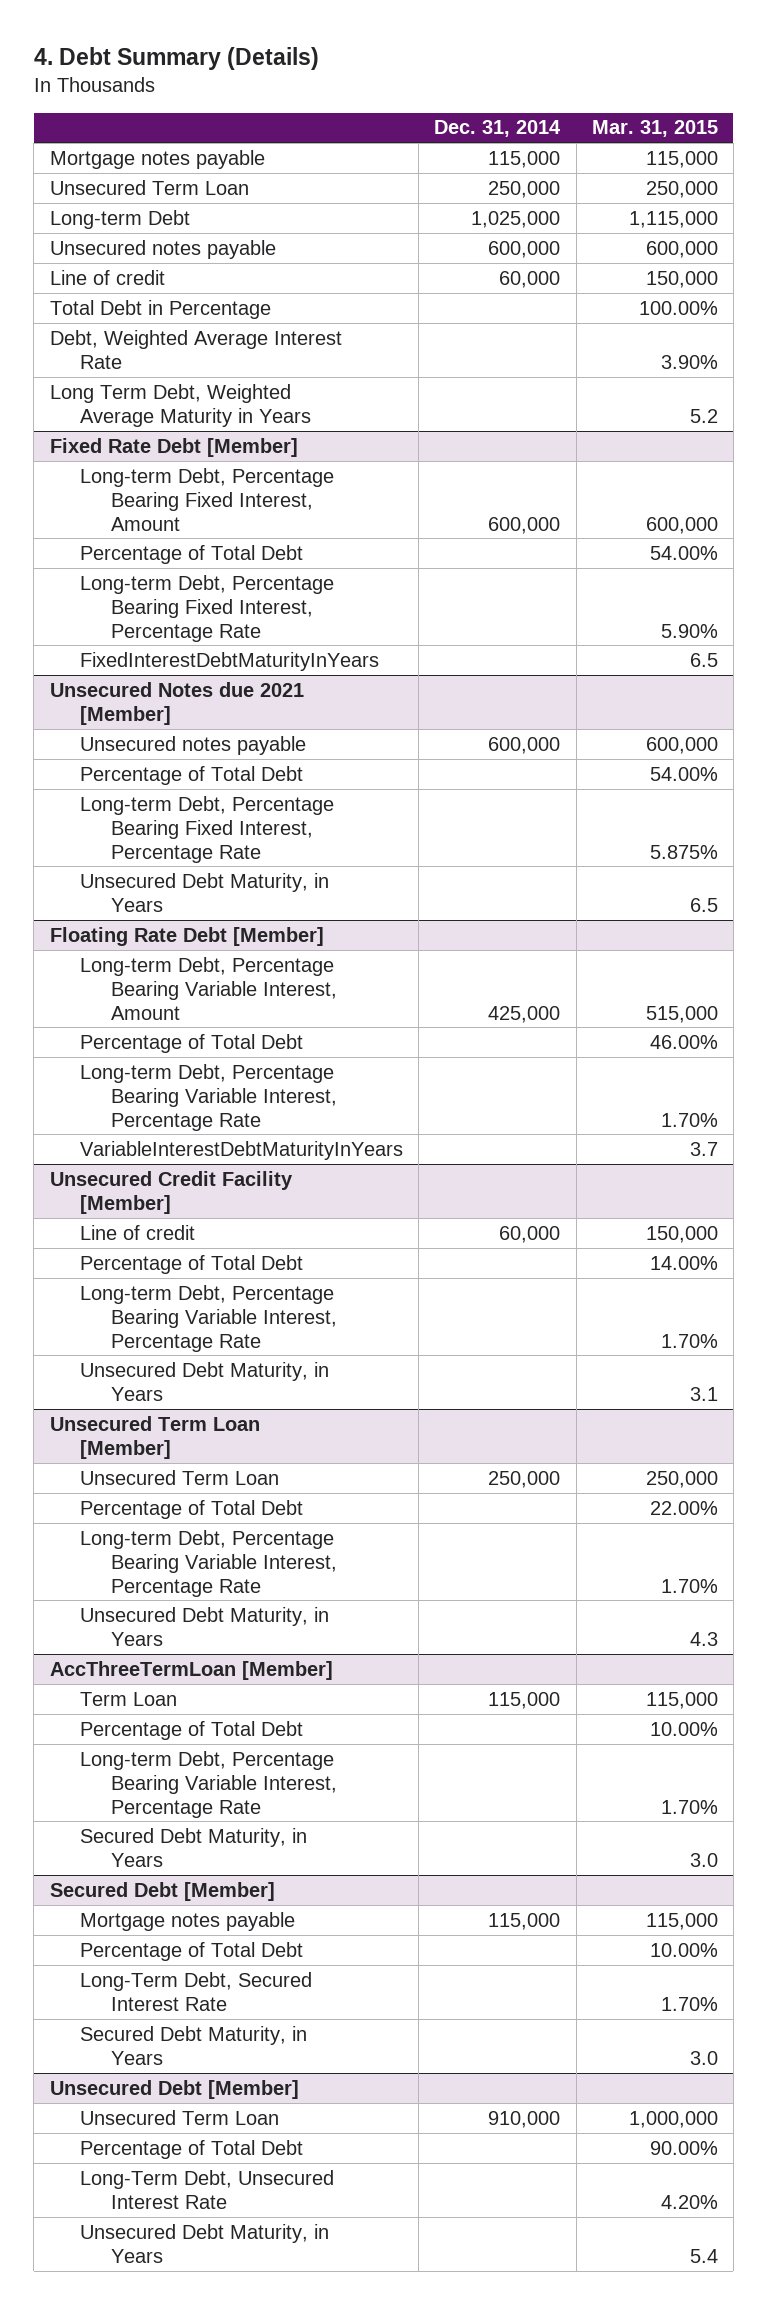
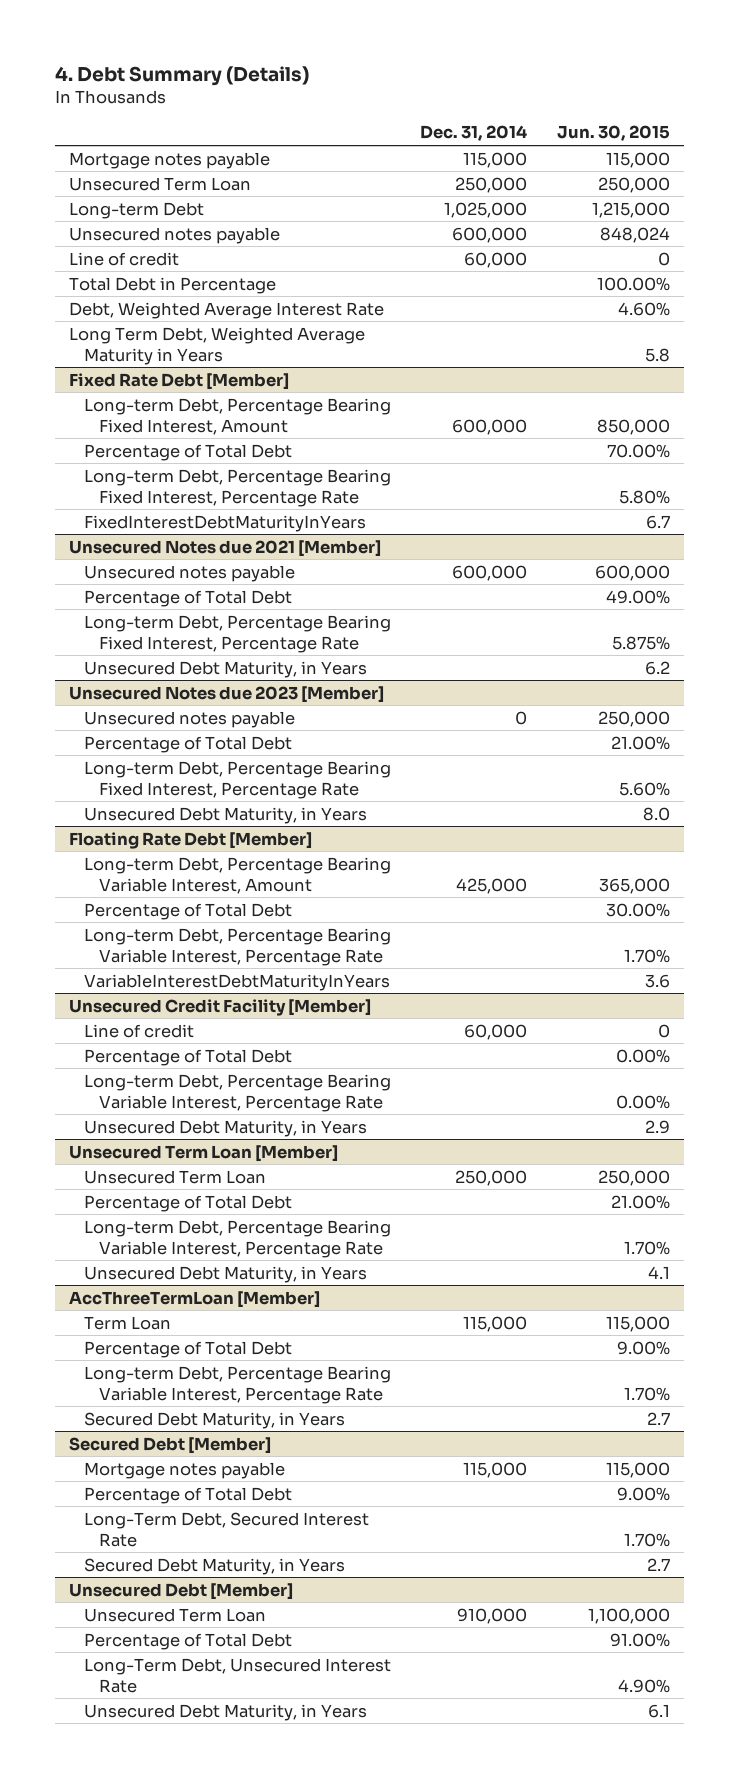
[591,120,718,138] Mar. 31, 2015 -> none
none -> [556,125,670,142] Jun. 30, 2015
none -> [69,685,385,703] Unsecured Notes due 2023 [Member]
none -> [84,710,296,728] Unsecured notes payable
none -> [84,735,293,753] Percentage of Total Debt
none -> [84,760,392,799] Long-term Debt, Percentage Bearing Fixed Interest, Percentage Rate
none -> [84,806,368,824] Unsecured Debt Maturity, in Years

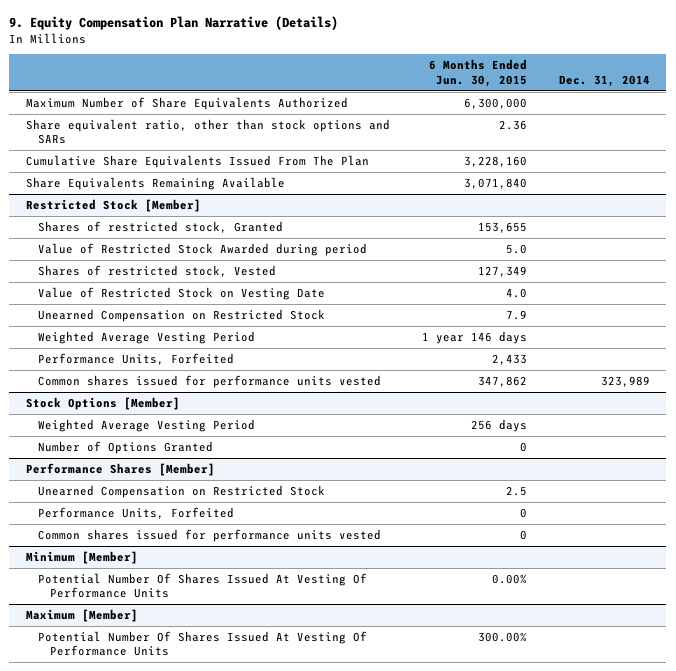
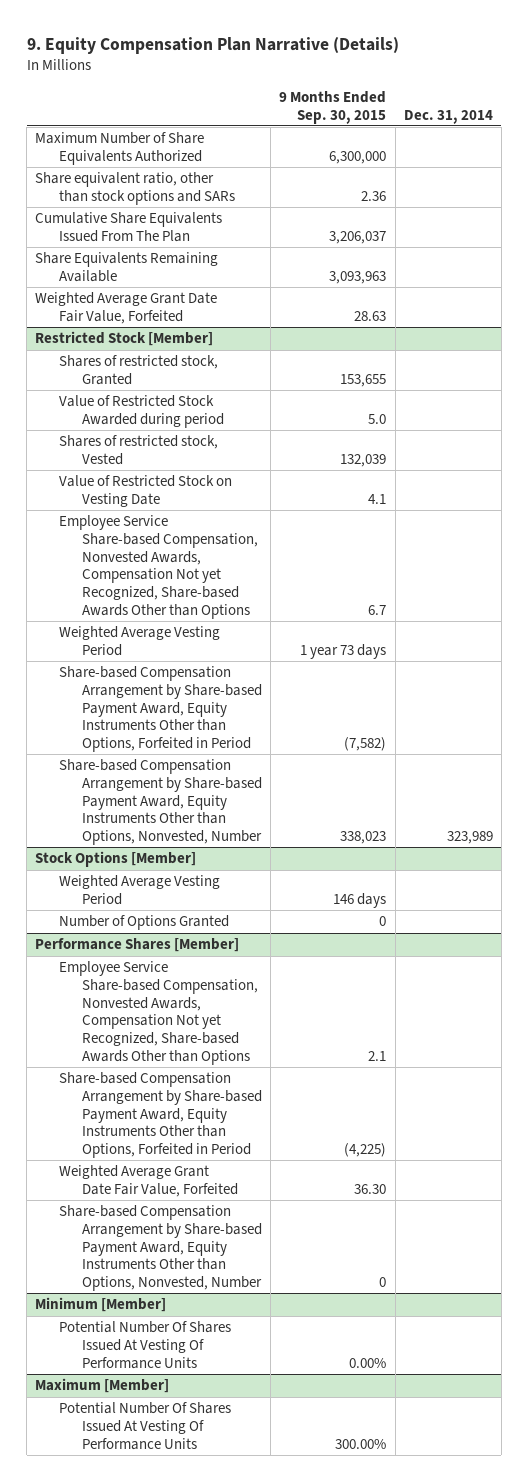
[428,59,527,87] 6 Months Ended Jun. 30, 2015 -> none
none -> [279,90,387,124] 9 Months Ended Sep. 30, 2015
none -> [35,292,218,324] Weighted Average Grant Date Fair Value, Forfeited
[37,308,325,322] Unearned Compensation on Restricted Stock -> [58,515,258,619] Employee Service Share-based Compensation, Nonvested Awards, Compensation Not yet Recognized, Share-based Awards Other than Options
[37,352,234,365] Performance Units, Forfeited -> [58,666,262,752] Share-based Compensation Arrangement by Share-based Payment Award, Equity Instruments Other than Options, Forfeited in Period
[37,374,381,388] Common shares issued for performance units vested -> [58,759,262,845] Share-based Compensation Arrangement by Share-based Payment Award, Equity Instruments Other than Options, Nonvested, Number
[37,484,325,498] Unearned Compensation on Restricted Stock -> [58,961,258,1065] Employee Service Share-based Compensation, Nonvested Awards, Compensation Not yet Recognized, Share-based Awards Other than Options
[37,506,234,519] Performance Units, Forfeited -> [58,1072,262,1158] Share-based Compensation Arrangement by Share-based Payment Award, Equity Instruments Other than Options, Forfeited in Period
none -> [58,1165,238,1197] Weighted Average Grant Date Fair Value, Forfeited
[37,528,381,542] Common shares issued for performance units vested -> [58,1205,262,1291] Share-based Compensation Arrangement by Share-based Payment Award, Equity Instruments Other than Options, Nonvested, Number

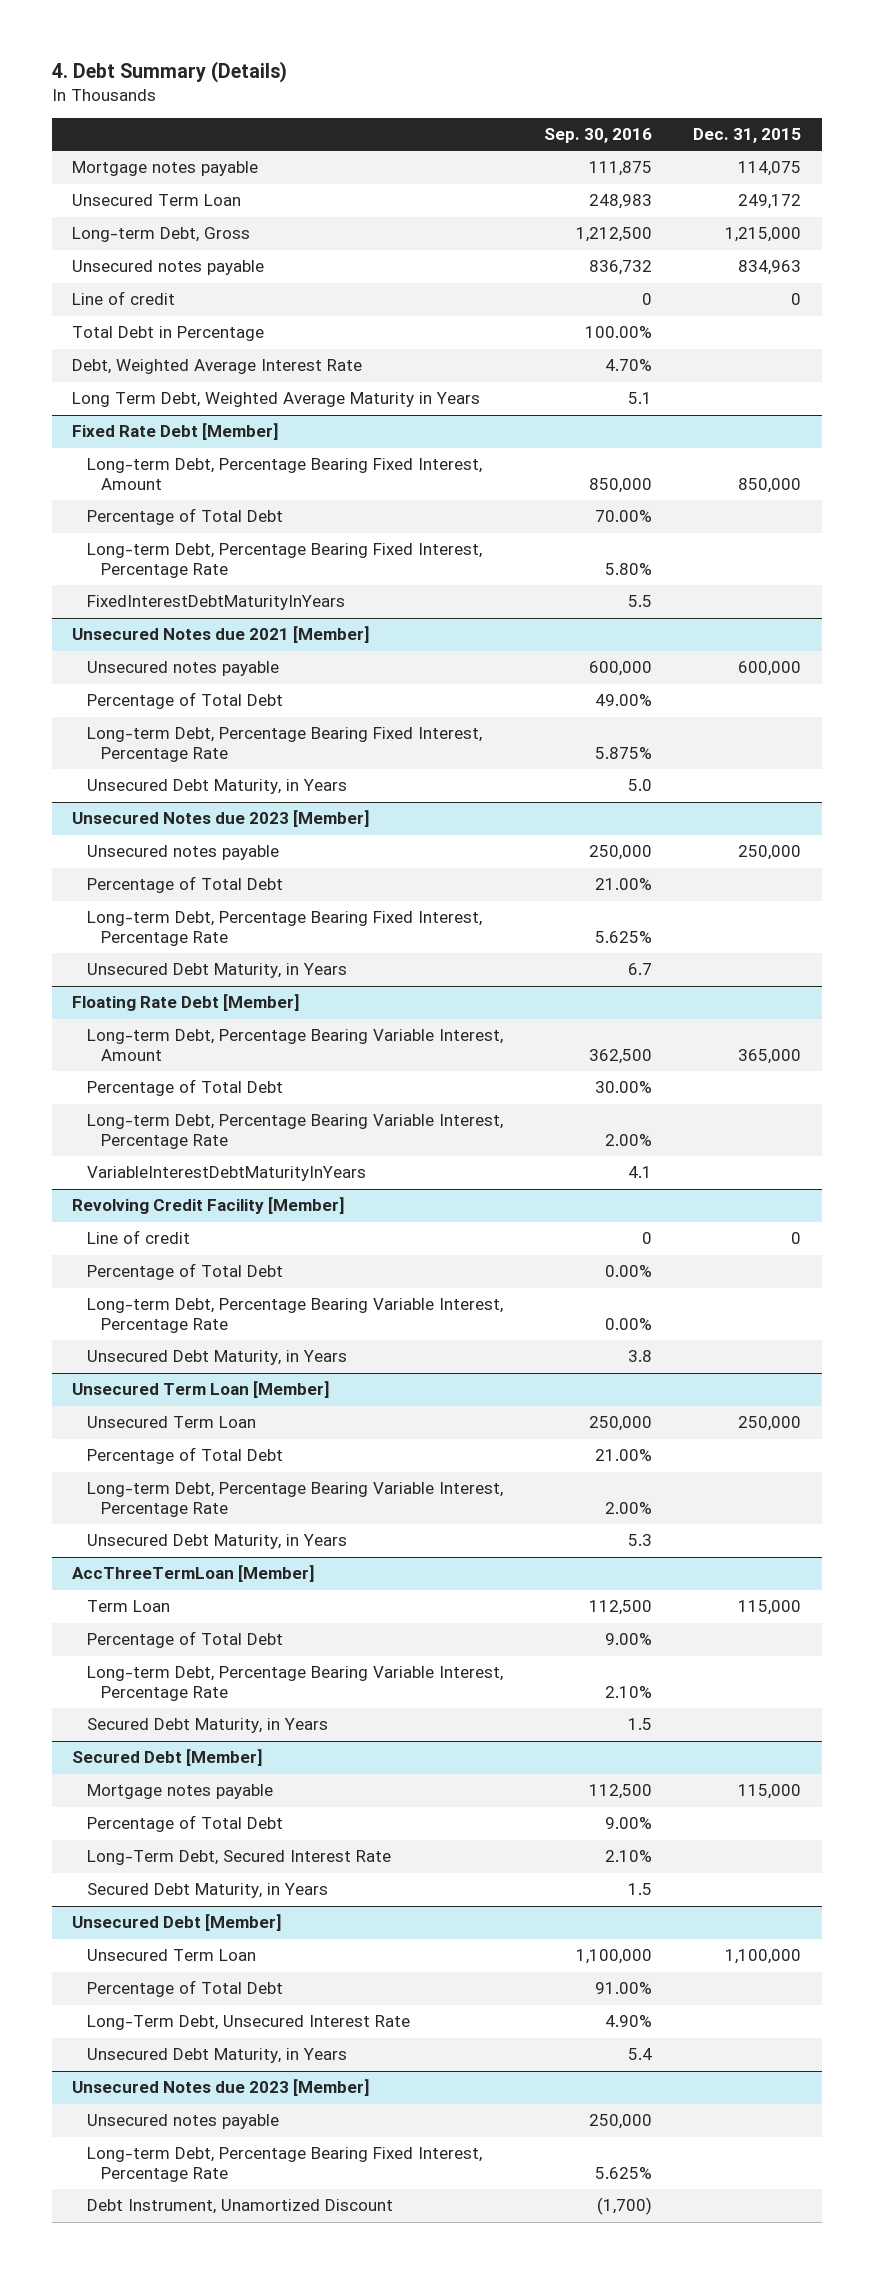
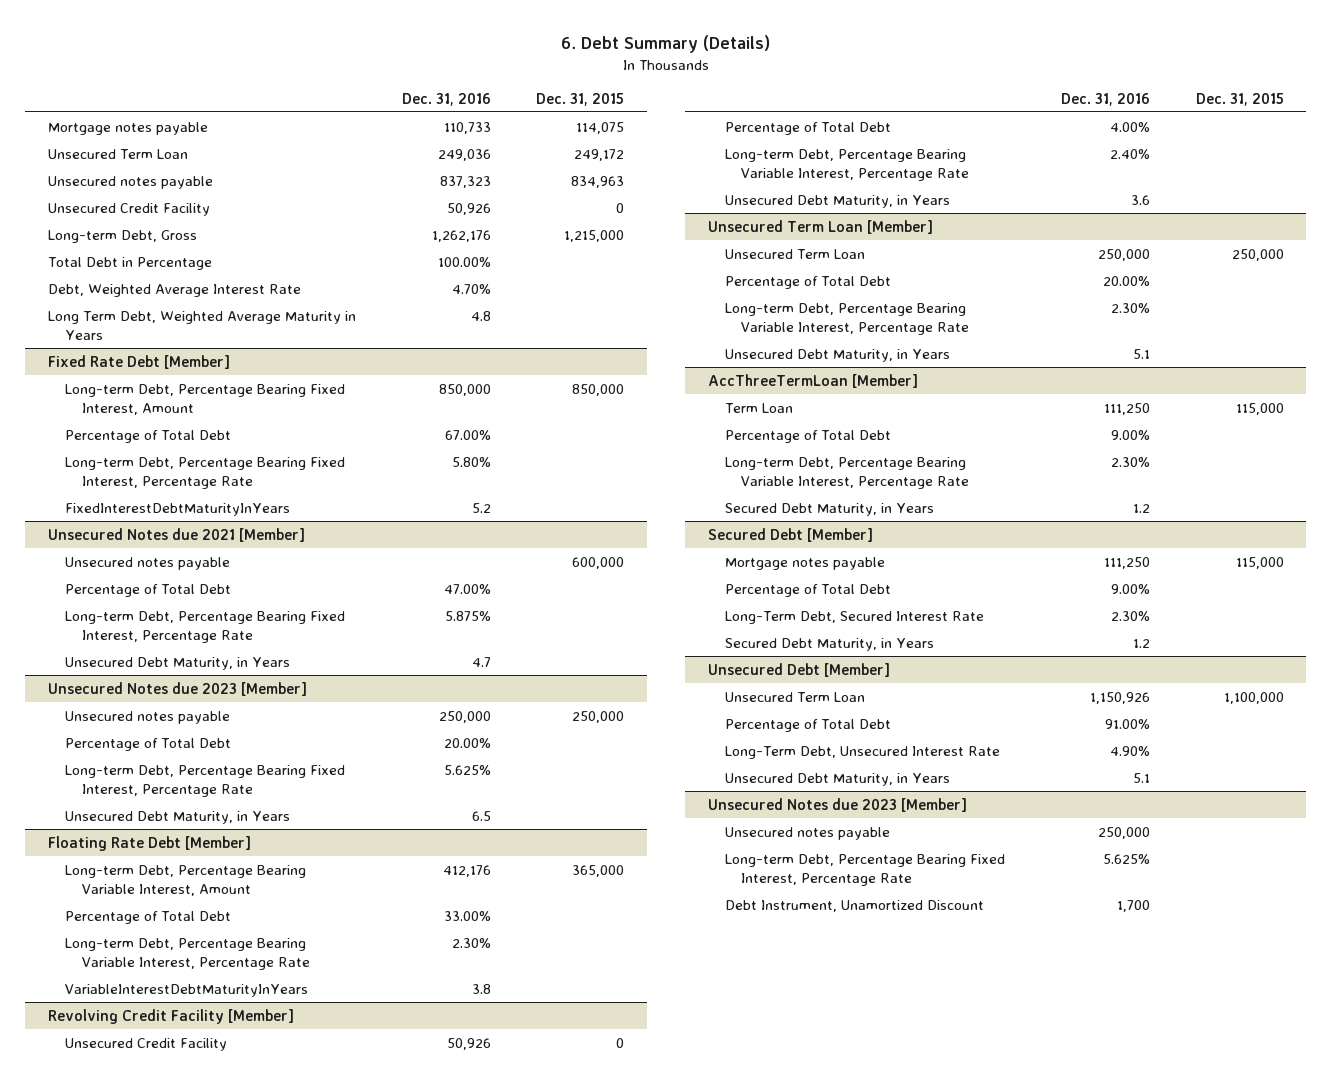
[51,60,287,83] 4. Debt Summary (Details) -> [560,35,770,54] 6. Debt Summary (Details)
[543,127,652,143] Sep. 30, 2016 -> none
none -> [401,92,491,106] Dec. 31, 2016
[72,291,176,306] Line of credit -> [48,202,211,216] Unsecured Credit Facility
[72,227,251,243] Long-term Debt, Gross -> [48,229,198,243] Long-term Debt, Gross
[86,1230,190,1245] Line of credit -> [64,1037,227,1051] Unsecured Credit Facility

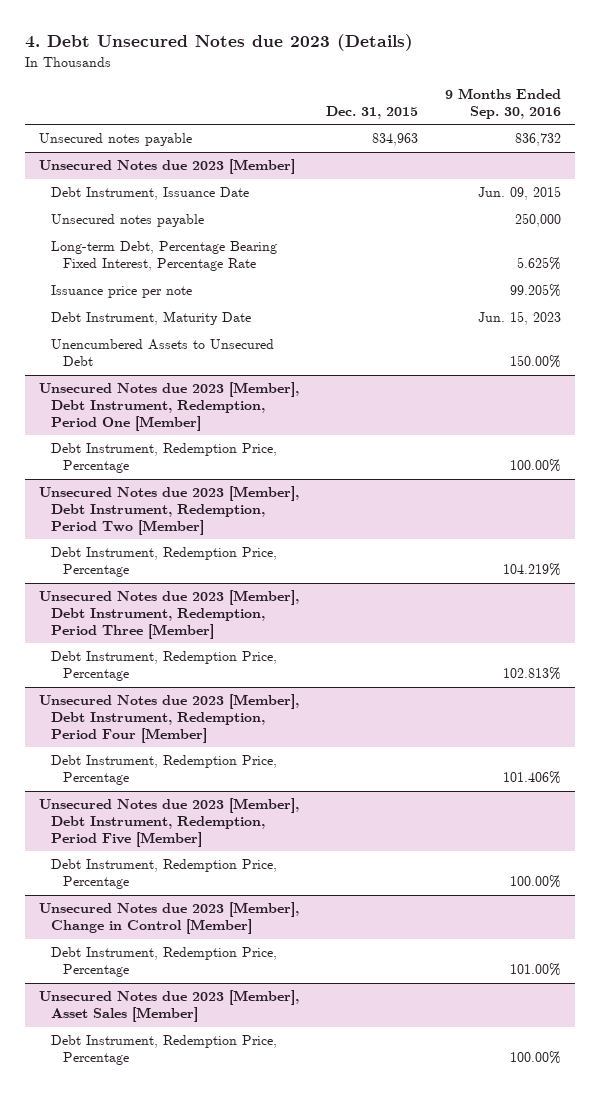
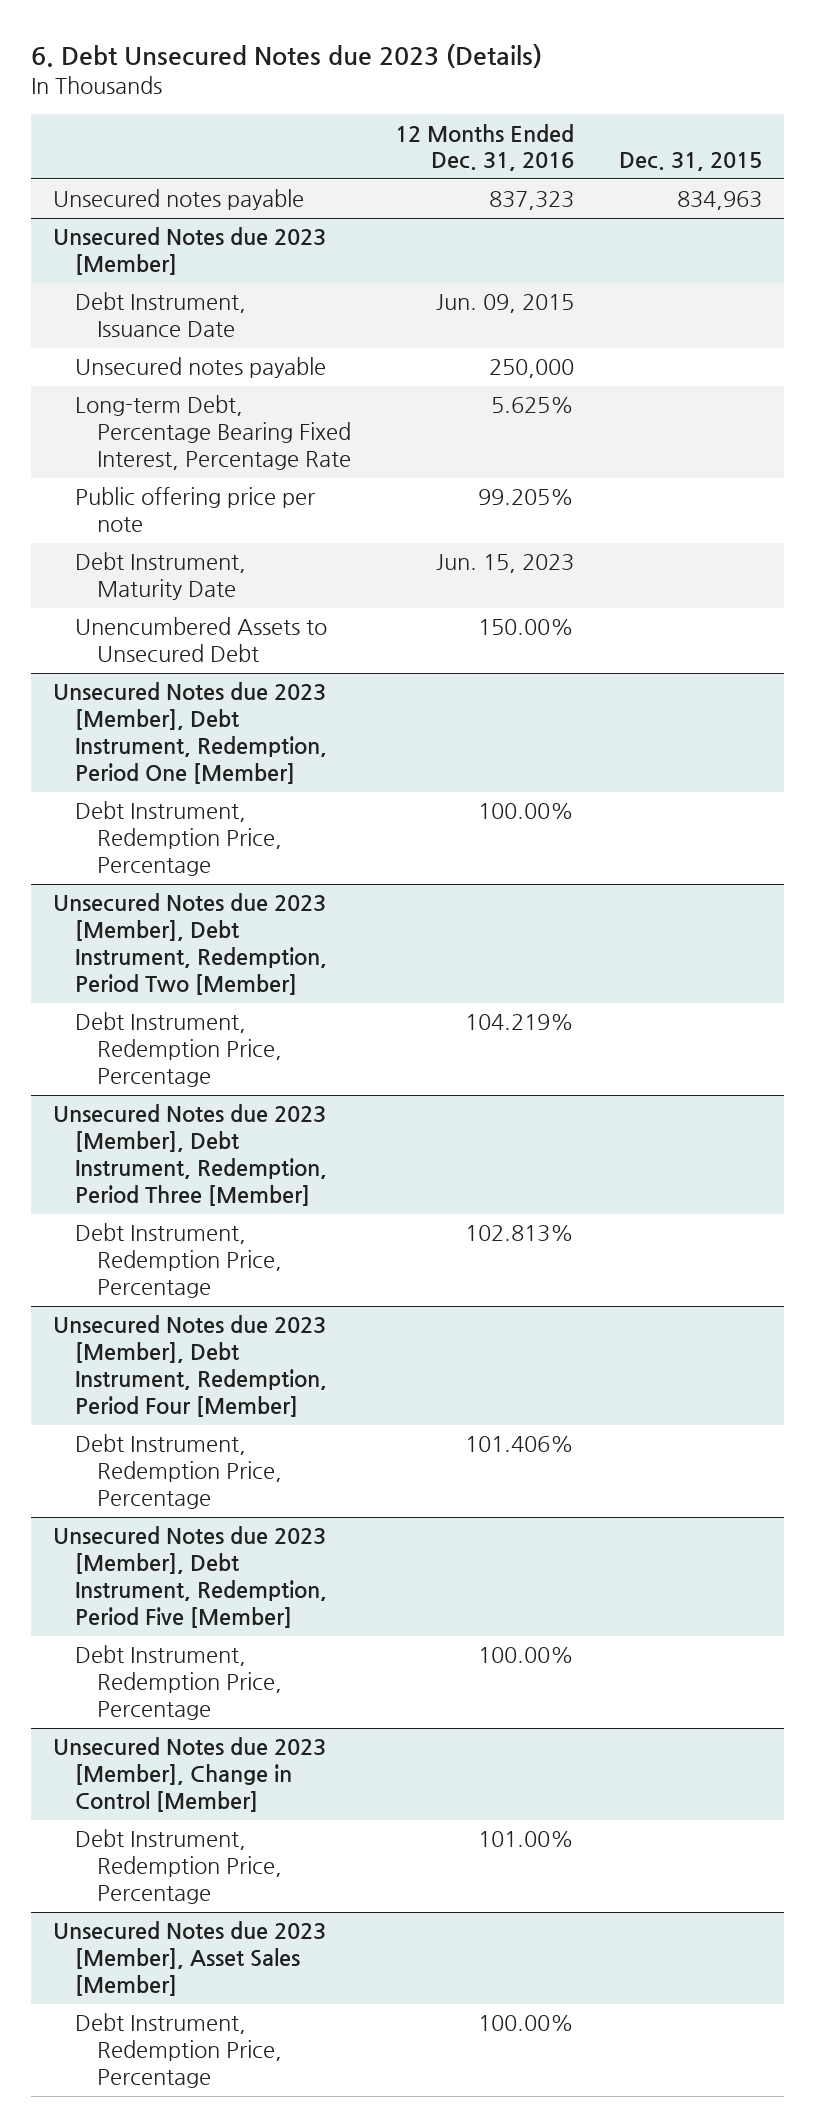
[25,34,414,52] 4. Debt Unsecured Notes due 2023 (Details) -> [30,43,542,68] 6. Debt Unsecured Notes due 2023 (Details)
[445,88,562,119] 9 Months Ended Sep. 30, 2016 -> none
none -> [395,123,575,172] 12 Months Ended Dec. 31, 2016
[50,285,192,299] Issuance price per note -> [75,487,316,533] Public offering price per note

